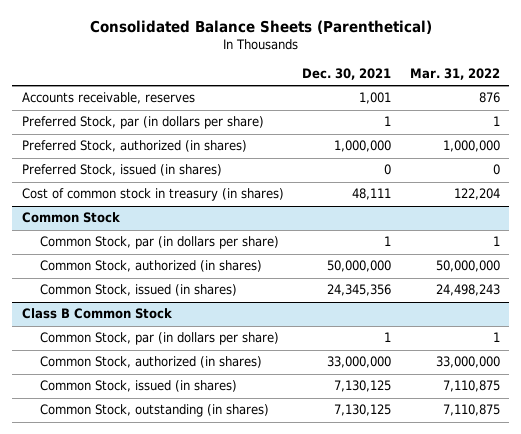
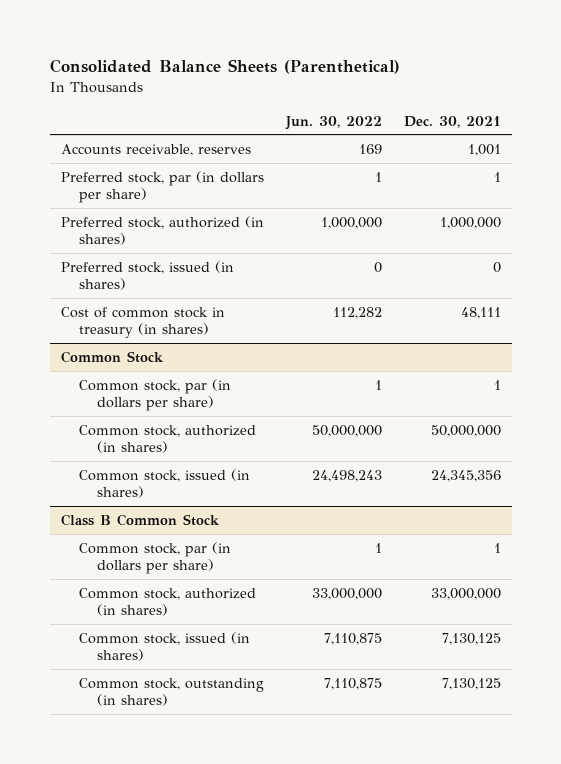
[409,68,500,81] Mar. 31, 2022 -> none
none -> [284,115,382,130] Jun. 30, 2022
[21,116,264,130] Preferred Stock, par (in dollars per share) -> [60,170,264,204] Preferred stock, par (in dollars per share)
[21,140,247,153] Preferred Stock, authorized (in shares) -> [60,215,264,246] Preferred stock, authorized (in shares)
[21,164,222,177] Preferred Stock, issued (in shares) -> [60,260,234,291] Preferred stock, issued (in shares)
[40,236,280,250] Common Stock, par (in dollars per share) -> [78,378,231,412] Common stock, par (in dollars per share)
[40,260,263,273] Common Stock, authorized (in shares) -> [78,424,256,454] Common stock, authorized (in shares)
[40,284,238,297] Common Stock, issued (in shares) -> [78,468,250,499] Common stock, issued (in shares)
[40,332,280,346] Common Stock, par (in dollars per share) -> [78,541,231,575] Common stock, par (in dollars per share)
[40,356,263,369] Common Stock, authorized (in shares) -> [78,587,256,617] Common stock, authorized (in shares)
[40,380,238,393] Common Stock, issued (in shares) -> [78,631,250,662] Common stock, issued (in shares)
[40,404,270,418] Common Stock, outstanding (in shares) -> [78,677,264,707] Common stock, outstanding (in shares)

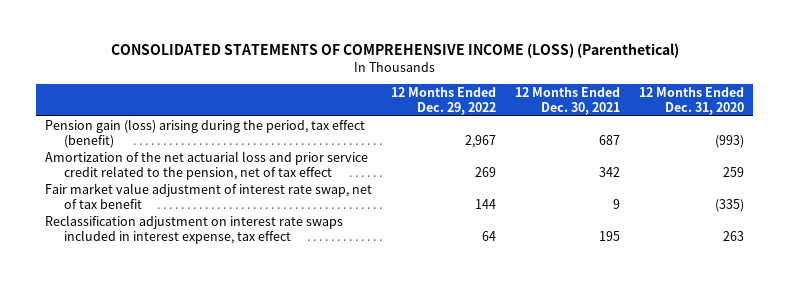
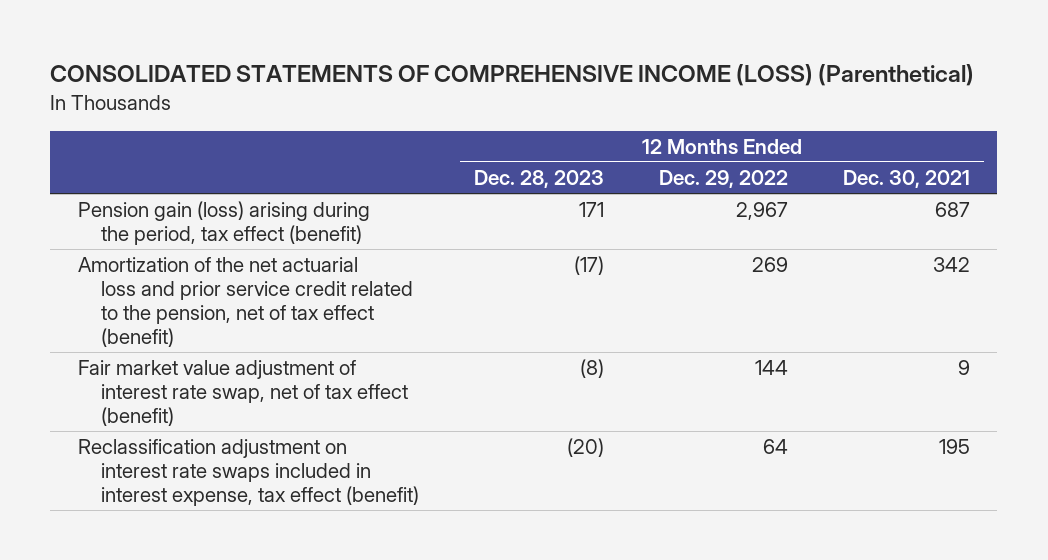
[638,87,744,115] 12 Months Ended Dec. 31, 2020 -> none
none -> [473,170,604,189] Dec. 28, 2023
[45,151,369,180] Amortization of the net actuarial loss and prior service credit related to the pension, net of tax effect -> [77,257,413,347] Amortization of the net actuarial loss and prior service credit related to the pension, net of tax effect (benefit)
[45,183,373,209] Fair market value adjustment of interest rate swap, net of tax benefit -> [77,360,408,426] Fair market value adjustment of interest rate swap, net of tax effect (benefit)
[45,215,344,244] Reclassification adjustment on interest rate swaps included in interest expense, tax effect -> [77,439,419,506] Reclassification adjustment on interest rate swaps included in interest expense, tax effect (benefit)

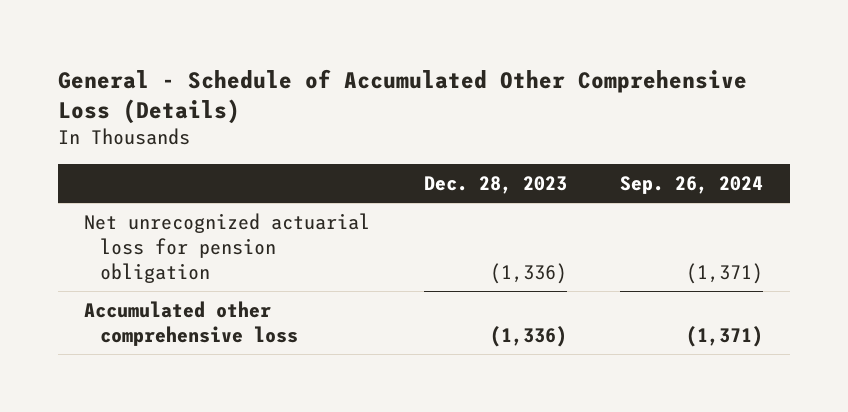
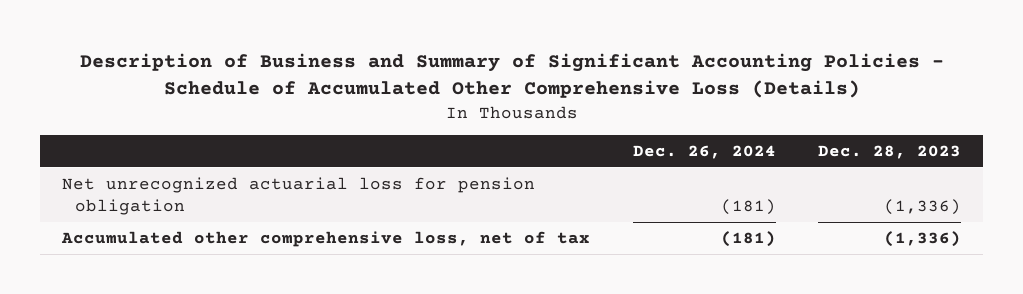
[57,68,747,125] General - Schedule of Accumulated Other Comprehensive Loss (Details) -> [79,53,944,99] Description of Business and Summary of Significant Accounting Policies - Schedule of Accumulated Other Comprehensive Loss (Details)
[620,175,764,194] Sep. 26, 2024 -> none
none -> [632,144,776,159] Dec. 26, 2024
[84,300,298,346] Accumulated other comprehensive loss -> [60,230,590,247] Accumulated other comprehensive loss, net of tax

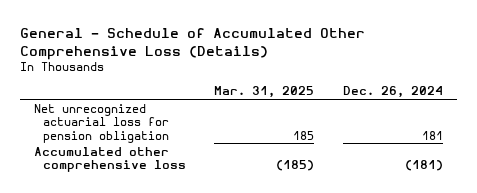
[79,53,944,99] Description of Business and Summary of Significant Accounting Policies - Schedule of Accumulated Other Comprehensive Loss (Details) -> [19,27,365,60] General - Schedule of Accumulated Other Comprehensive Loss (Details)
[818,144,962,159] Dec. 28, 2023 -> none
none -> [214,86,315,99] Mar. 31, 2025
[720,199,776,216] (181) -> [422,130,444,140] 181
[60,230,590,247] Accumulated other comprehensive loss, net of tax -> [34,146,186,173] Accumulated other comprehensive loss

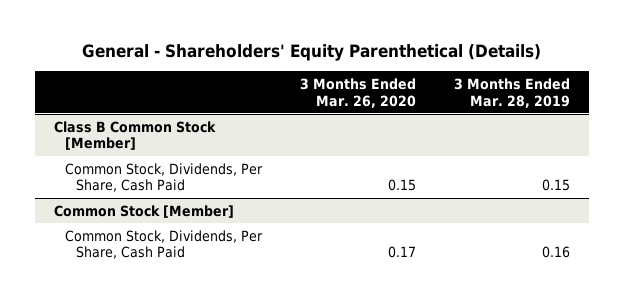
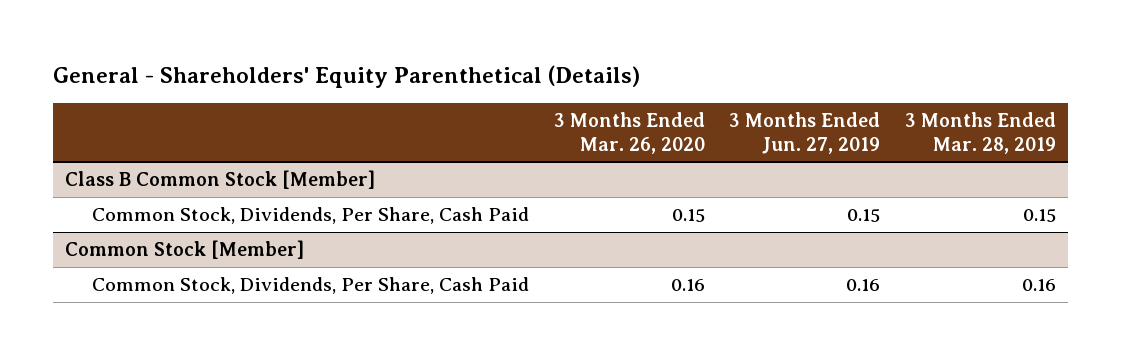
none -> [729,111,881,154] 3 Months Ended Jun. 27, 2019
[388,246,417,259] 0.17 -> [670,279,705,292] 0.16

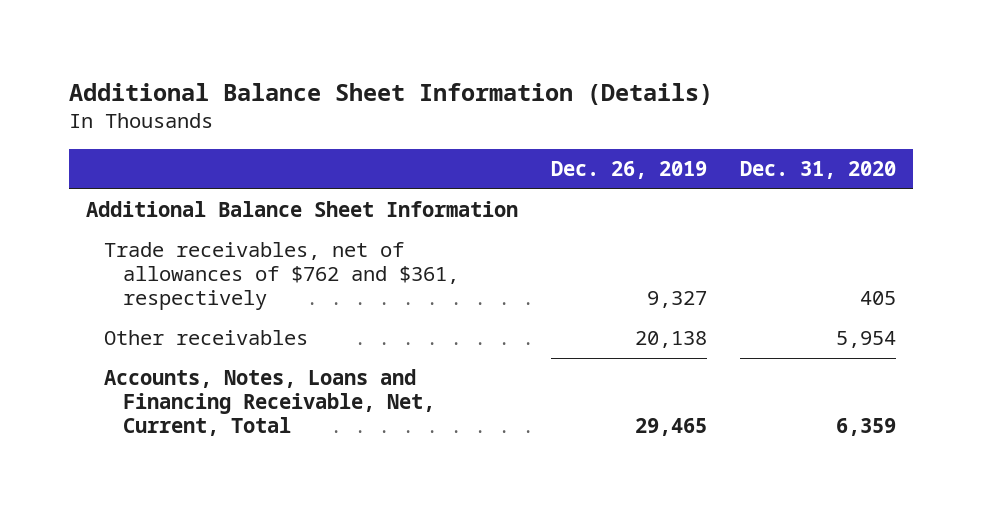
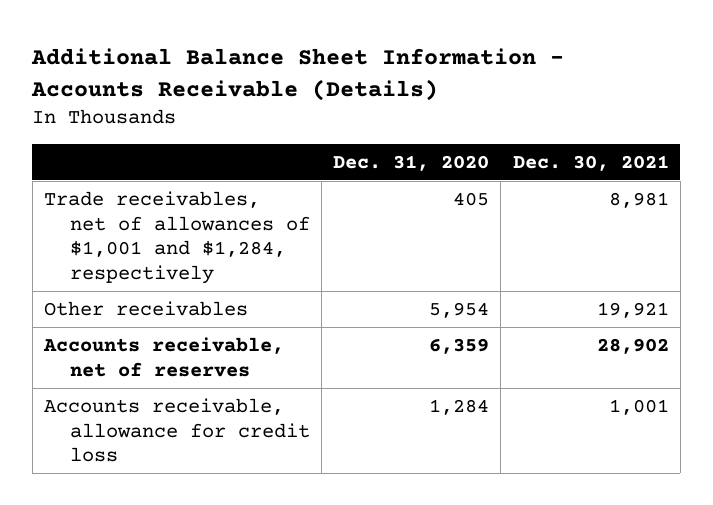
[68,82,713,105] Additional Balance Sheet Information (Details) -> [31,48,565,101] Additional Balance Sheet Information - Accounts Receivable (Details)
[550,161,707,180] Dec. 26, 2019 -> none
none -> [512,154,669,171] Dec. 30, 2021
[85,201,518,218] Additional Balance Sheet Information -> none
[104,242,460,311] Trade receivables, net of allowances of $762 and $361, respectively -> [44,190,310,284] Trade receivables, net of allowances of $1,001 and $1,284, respectively
[104,369,436,437] Accounts, Notes, Loans and Financing Receivable, Net, Current, Total -> [43,336,285,377] Accounts receivable, net of reserves
none -> [44,397,310,463] Accounts receivable, allowance for credit loss

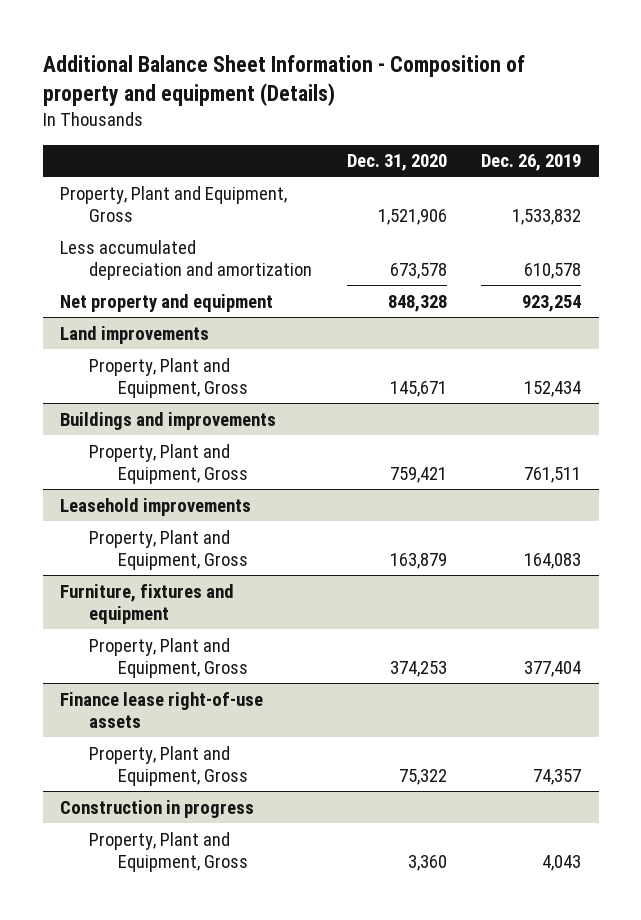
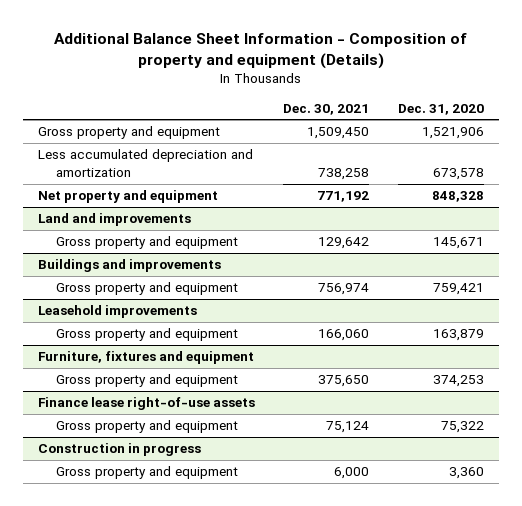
[481,154,582,172] Dec. 26, 2019 -> none
none -> [283,103,370,115] Dec. 30, 2021
[60,185,288,222] Property, Plant and Equipment, Gross -> [37,126,220,140] Gross property and equipment
[60,325,210,344] Land improvements -> [37,213,191,227] Land and improvements
[89,357,249,398] Property, Plant and Equipment, Gross -> [55,236,238,250] Gross property and equipment
[89,443,249,484] Property, Plant and Equipment, Gross -> [55,282,238,296] Gross property and equipment
[89,529,249,570] Property, Plant and Equipment, Gross -> [55,328,238,342] Gross property and equipment
[89,637,249,678] Property, Plant and Equipment, Gross -> [55,374,238,388] Gross property and equipment
[89,745,249,786] Property, Plant and Equipment, Gross -> [55,420,238,434] Gross property and equipment
[89,831,249,872] Property, Plant and Equipment, Gross -> [55,466,238,480] Gross property and equipment

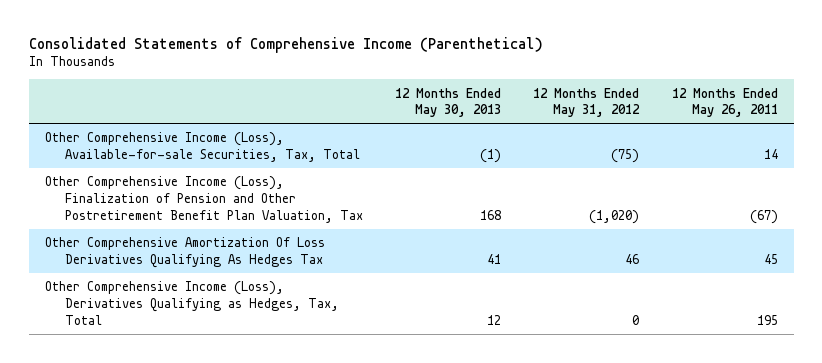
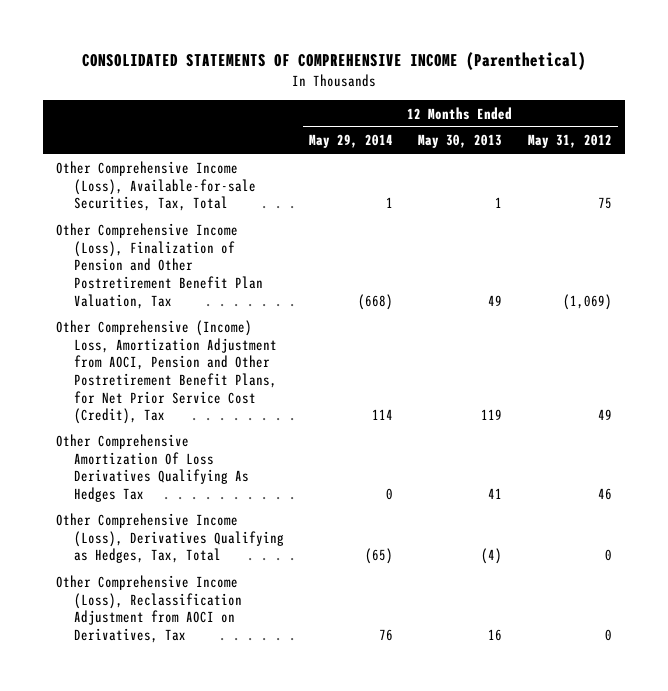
[28,36,543,53] Consolidated Statements of Comprehensive Income (Parenthetical) -> [81,51,586,70] CONSOLIDATED STATEMENTS OF COMPREHENSIVE INCOME (Parenthetical)
[671,87,778,118] 12 Months Ended May 26, 2011 -> none
none -> [309,134,394,149] May 29, 2014
[479,148,501,163] (1) -> [495,197,503,209] 1
[611,148,640,163] (75) -> [597,197,612,210] 75
[479,209,501,220] 168 -> [488,294,503,306] 49
[589,209,640,224] (1,020) -> [562,293,612,310] (1,069)
none -> [55,320,277,425] Other Comprehensive (Income) Loss, Amortization Adjustment from AOCI, Pension and Other Postretirement Benefit Plans, for Net Prior Service Cost (Credit), Tax
[486,314,501,325] 12 -> [481,548,503,565] (4)
none -> [55,575,242,643] Other Comprehensive Income (Loss), Reclassification Adjustment from AOCI on Derivatives, Tax

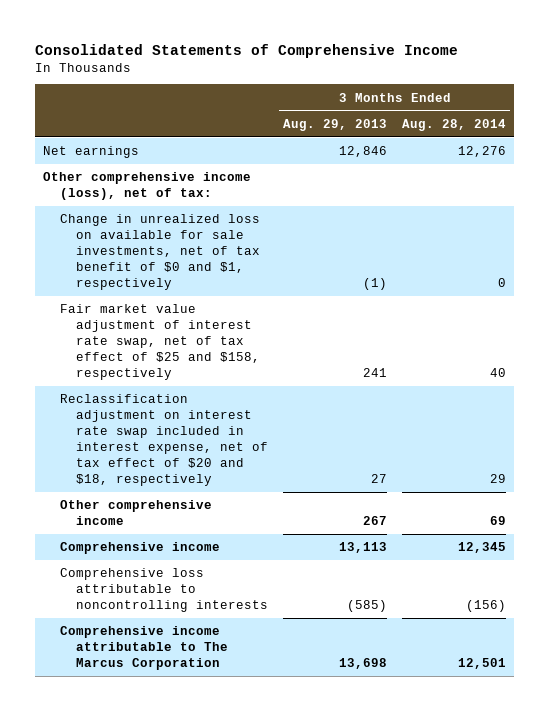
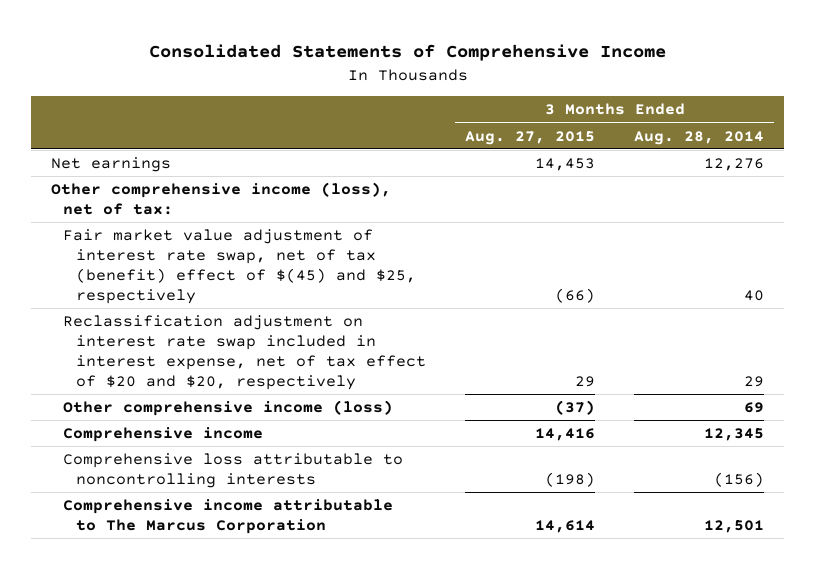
[283,118,388,131] Aug. 29, 2013 -> none
none -> [465,130,596,145] Aug. 27, 2015
[59,214,260,291] Change in unrealized loss on available for sale investments, net of tax benefit of $0 and $1, respectively -> none
[59,304,260,381] Fair market value adjustment of interest rate swap, net of tax effect of $25 and $158, respectively -> [63,229,416,305] Fair market value adjustment of interest rate swap, net of tax (benefit) effect of $(45) and $25, respectively
[59,394,268,487] Reclassification adjustment on interest rate swap included in interest expense, net of tax effect of $20 and $18, respectively -> [63,315,426,391] Reclassification adjustment on interest rate swap included in interest expense, net of tax effect of $20 and $20, respectively
[59,500,212,526] Other comprehensive income -> [63,400,394,417] Other comprehensive income (loss)

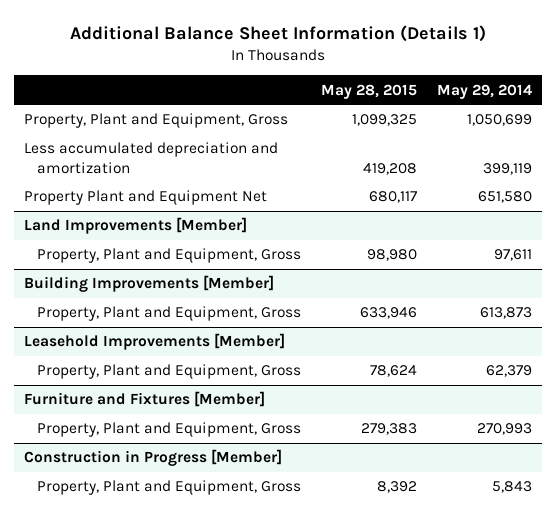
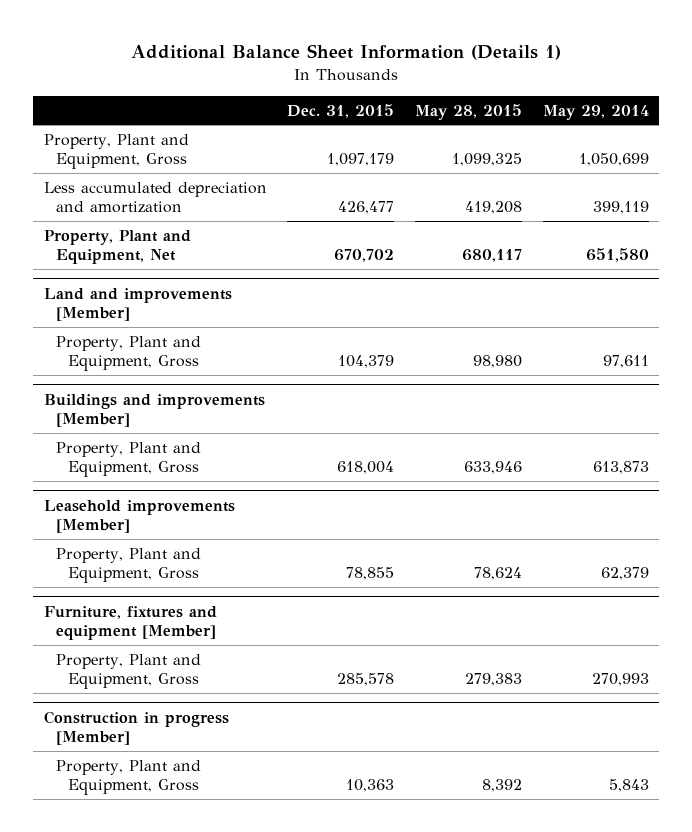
none -> [287,103,395,118] Dec. 31, 2015
[24,190,268,206] Property Plant and Equipment Net -> [43,229,191,265] Property, Plant and Equipment, Net
[24,217,248,235] Land Improvements [Member] -> [43,287,232,322] Land and improvements [Member]
[24,275,275,293] Building Improvements [Member] -> [43,393,265,428] Buildings and improvements [Member]
[24,333,286,351] Leasehold Improvements [Member] -> [43,499,235,534] Leasehold improvements [Member]
[24,391,266,408] Furniture and Fixtures [Member] -> [43,605,217,641] Furniture, fixtures and equipment [Member]
[24,449,283,467] Construction in Progress [Member] -> [43,710,229,746] Construction in progress [Member]

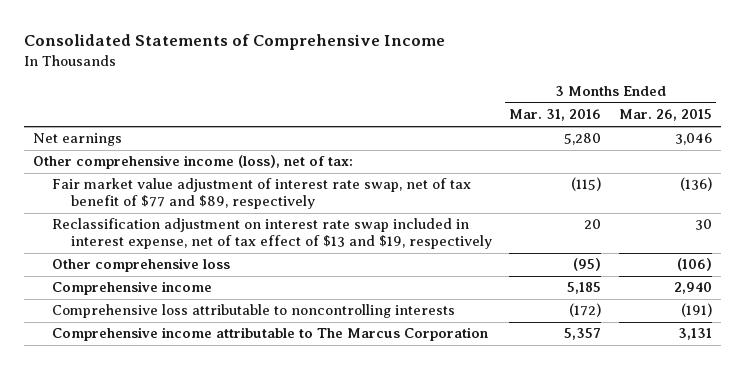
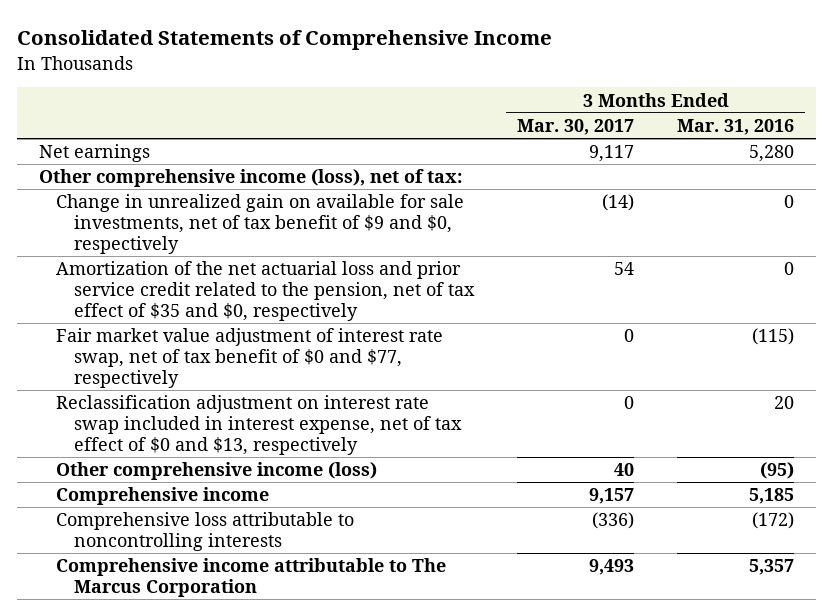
[618,109,712,122] Mar. 26, 2015 -> none
none -> [517,118,635,135] Mar. 30, 2017
none -> [56,194,465,254] Change in unrealized gain on available for sale investments, net of tax benefit of $9 and $0, respectively
none -> [56,261,475,321] Amortization of the net actuarial loss and prior service credit related to the pension, net of tax effect of $35 and $0, respectively
[51,178,471,210] Fair market value adjustment of interest rate swap, net of tax benefit of $77 and $89, respectively -> [56,328,444,388] Fair market value adjustment of interest rate swap, net of tax benefit of $0 and $77, respectively
[51,218,492,250] Reclassification adjustment on interest rate swap included in interest expense, net of tax effect of $13 and $19, respectively -> [56,395,462,455] Reclassification adjustment on interest rate swap included in interest expense, net of tax effect of $0 and $13, respectively
[51,258,230,273] Other comprehensive loss -> [56,462,378,481] Other comprehensive income (loss)

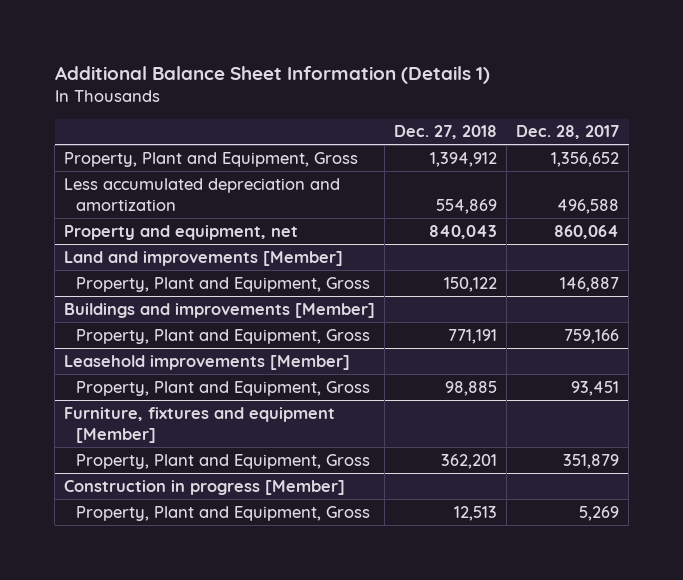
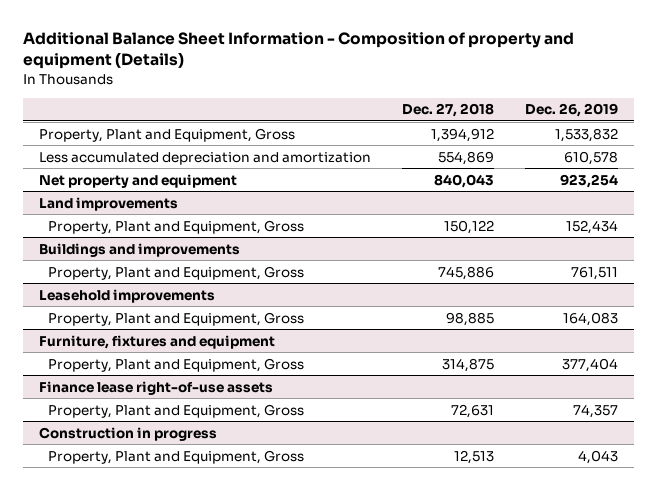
[54,66,490,85] Additional Balance Sheet Information (Details 1) -> [22,32,574,70] Additional Balance Sheet Information - Composition of property and equipment (Details)
[516,125,620,140] Dec. 28, 2017 -> none
none -> [524,103,618,118] Dec. 26, 2019
[64,224,299,240] Property and equipment, net -> [38,173,237,188] Net property and equipment
[64,250,344,266] Land and improvements [Member] -> [38,196,178,211] Land improvements
[64,302,376,318] Buildings and improvements [Member] -> [38,242,240,257] Buildings and improvements
[448,328,498,344] 771,191 -> [437,265,494,280] 745,886
[64,354,351,370] Leasehold improvements [Member] -> [38,288,215,303] Leasehold improvements
[64,406,336,443] Furniture, fixtures and equipment [Member] -> [38,334,275,349] Furniture, fixtures and equipment
[441,453,498,469] 362,201 -> [441,357,494,372] 314,875
none -> [38,380,273,395] Finance lease right-of-use assets
none -> [48,403,305,418] Property, Plant and Equipment, Gross
[64,479,346,495] Construction in progress [Member] -> [38,426,217,441] Construction in progress

